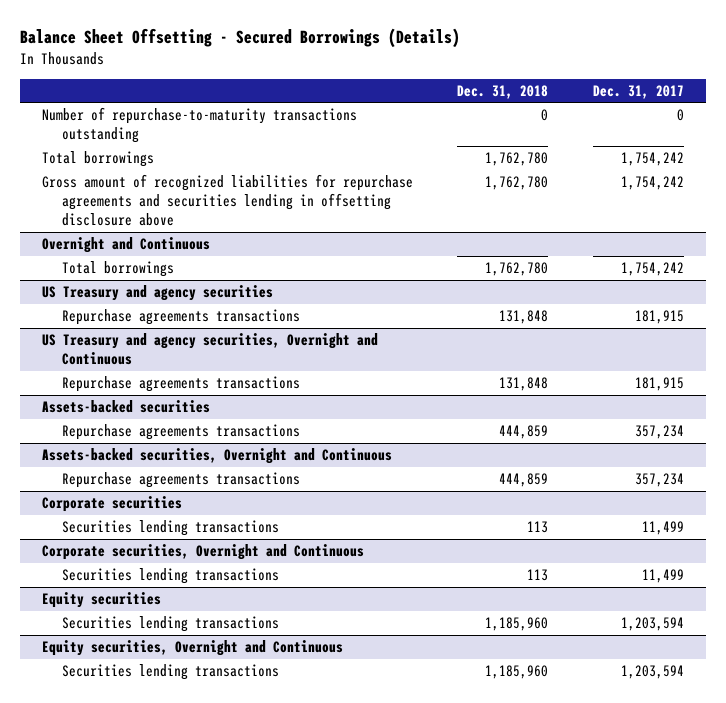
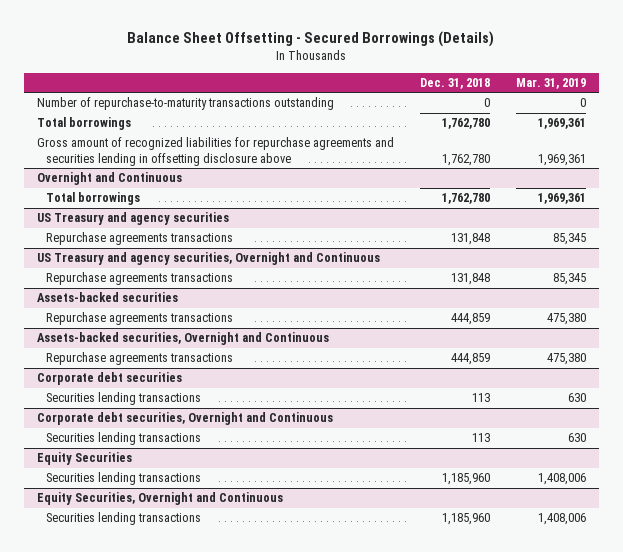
[593,84,685,99] Dec. 31, 2017 -> none
none -> [515,77,586,89] Mar. 31, 2019
[41,496,182,513] Corporate securities -> [36,372,182,386] Corporate debt securities
[41,544,364,561] Corporate securities, Overnight and Continuous -> [36,412,333,426] Corporate debt securities, Overnight and Continuous
[41,592,161,609] Equity securities -> [36,452,132,466] Equity Securities
[41,640,343,657] Equity securities, Overnight and Continuous -> [36,492,283,506] Equity Securities, Overnight and Continuous

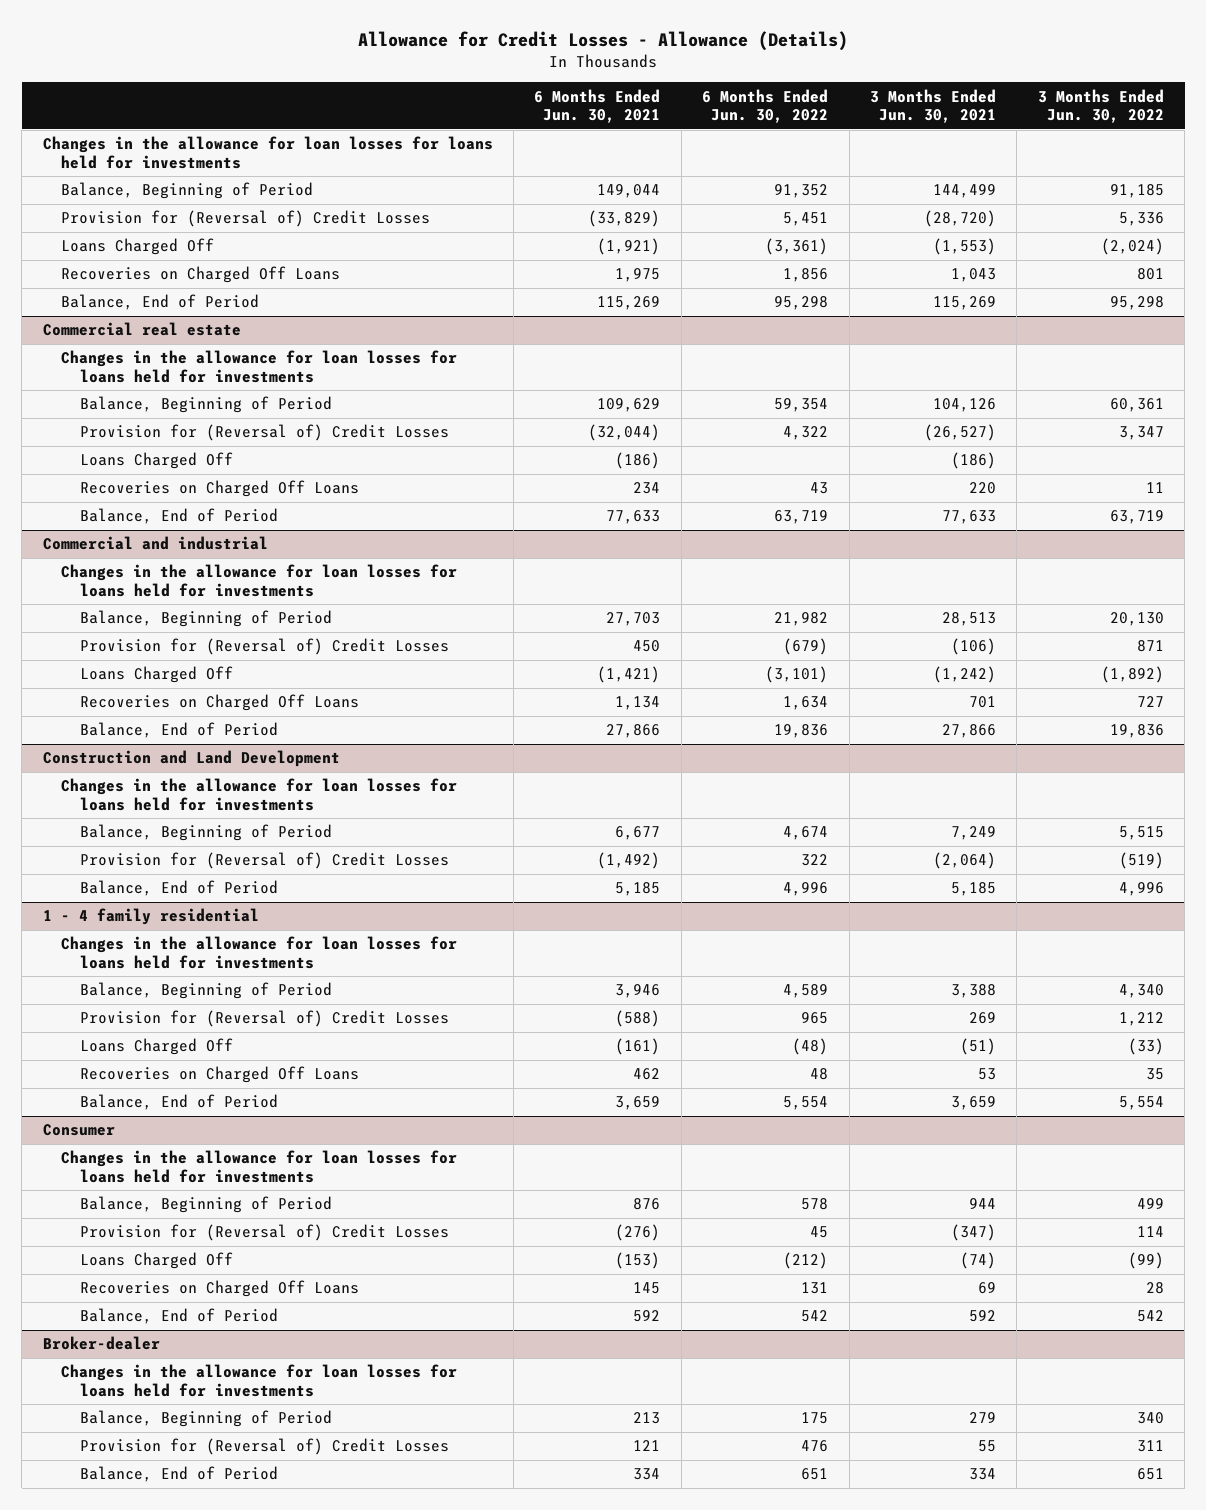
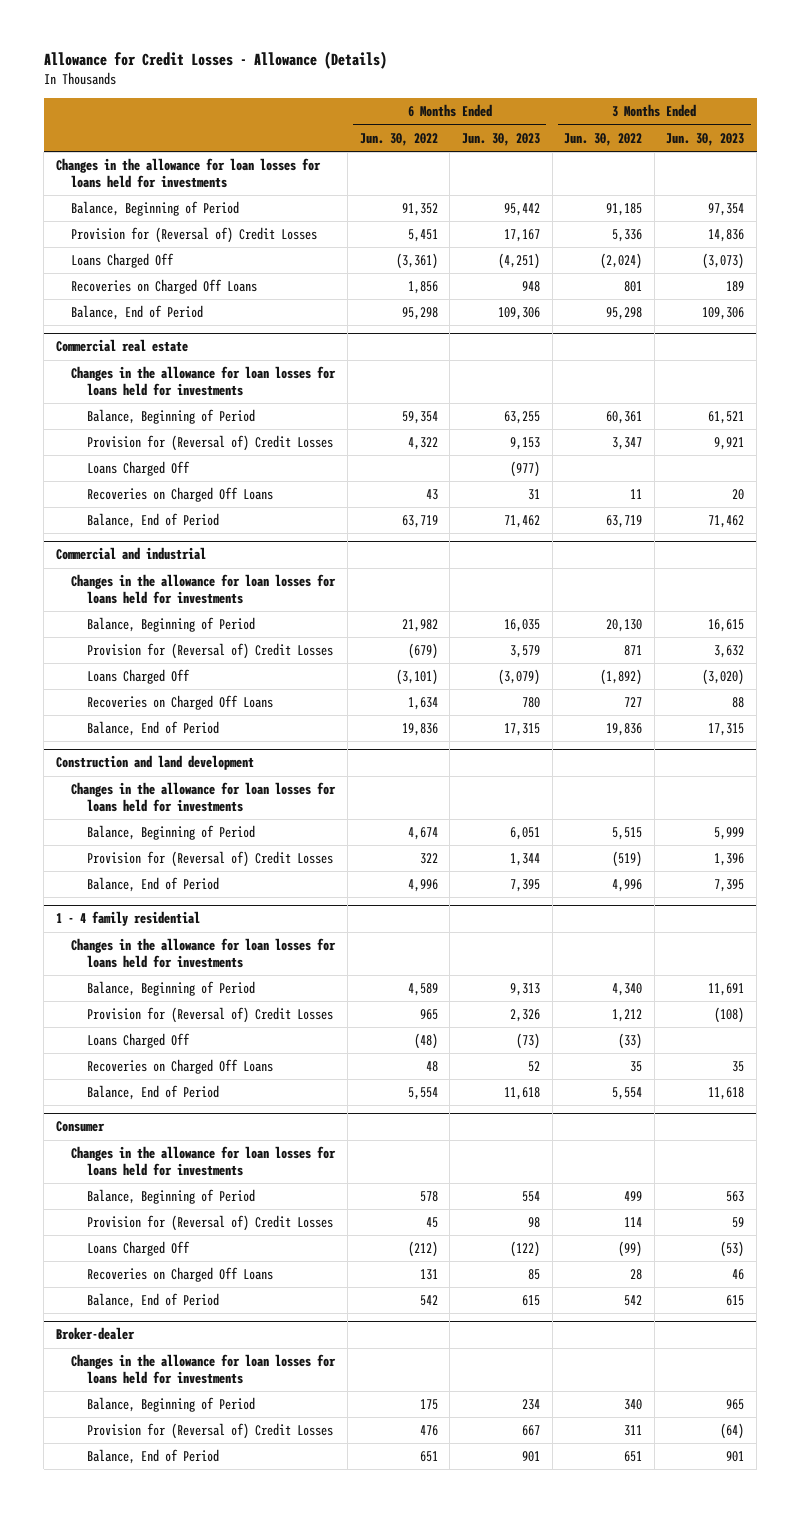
[534,88,661,123] 6 Months Ended Jun. 30, 2021 -> none
[869,88,996,123] 3 Months Ended Jun. 30, 2021 -> none
none -> [461,132,540,146] Jun. 30, 2023
none -> [666,132,745,146] Jun. 30, 2023
[42,750,340,768] Construction and Land Development -> [55,755,254,771] Construction and land development

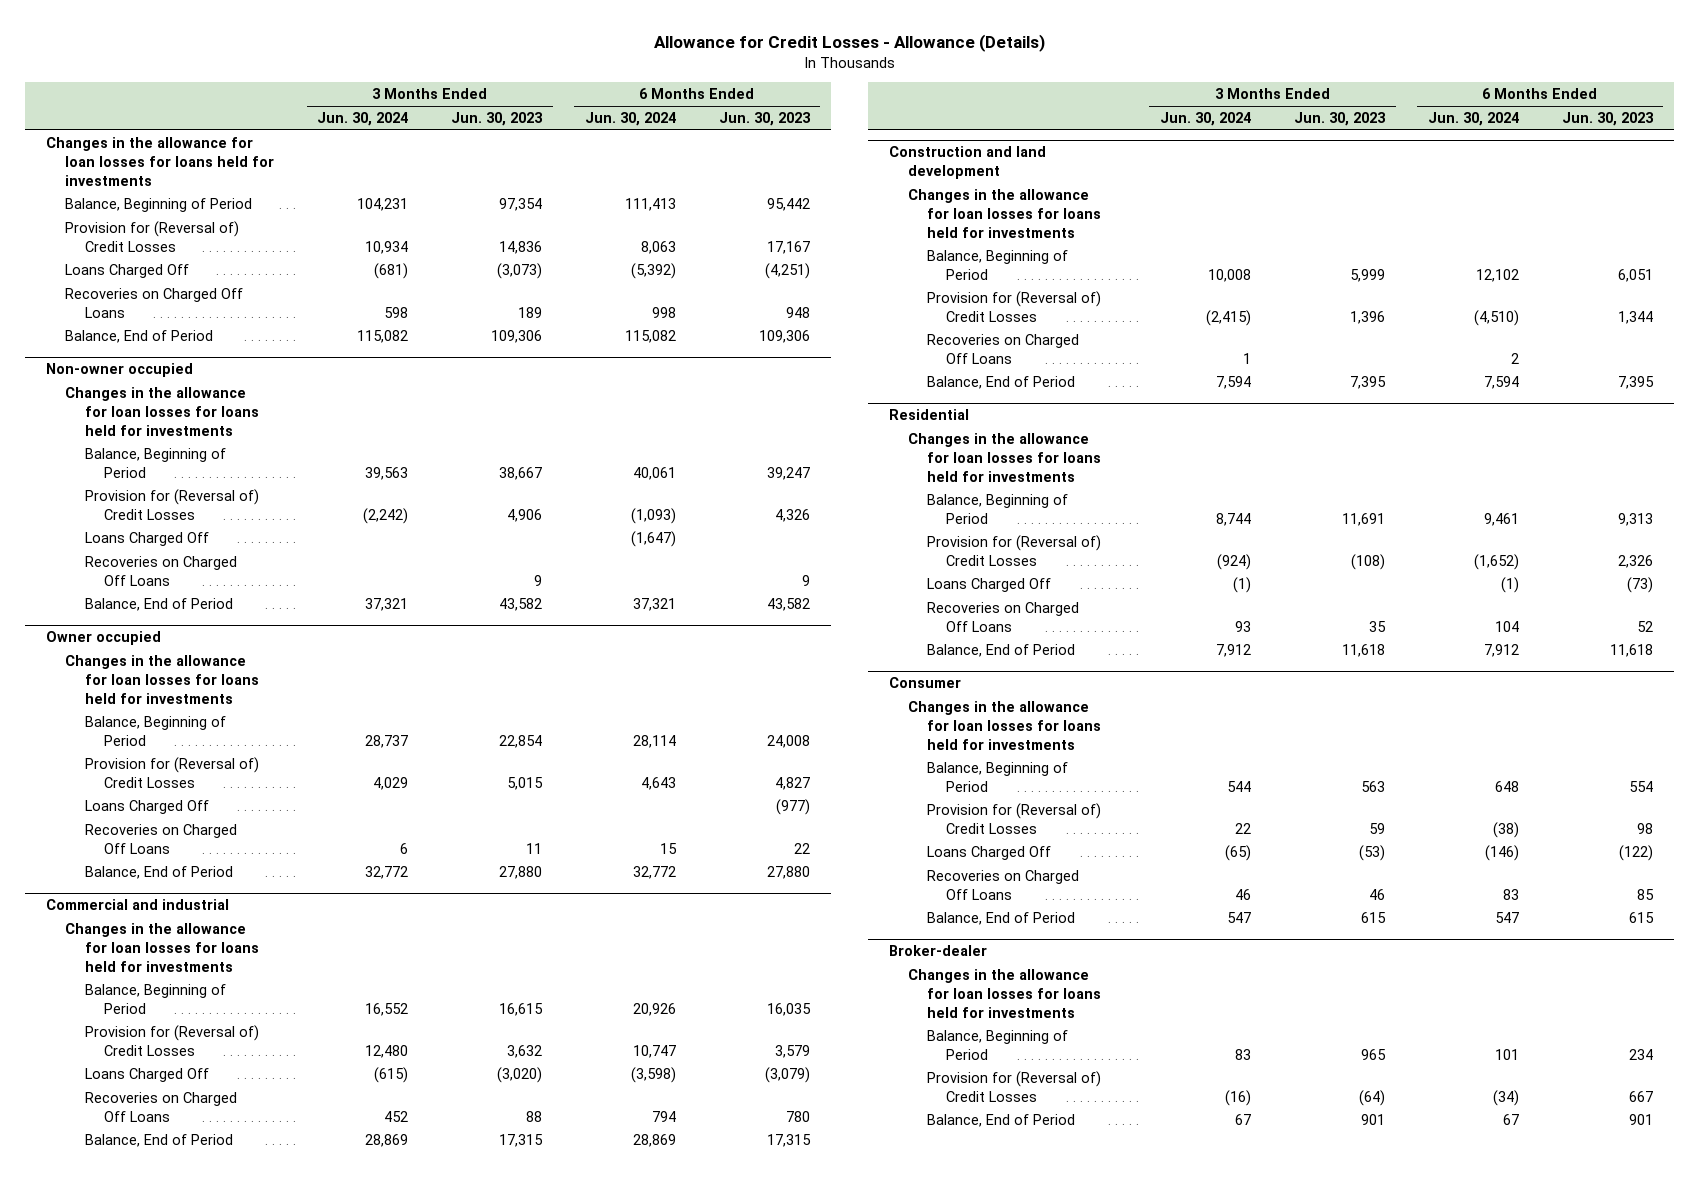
[359,132,438,146] Jun. 30, 2022 -> none
[564,132,643,146] Jun. 30, 2022 -> none
none -> [317,112,409,127] Jun. 30, 2024
none -> [584,112,676,127] Jun. 30, 2024
[55,339,188,353] Commercial real estate -> none
none -> [46,363,194,378] Non-owner occupied
[503,411,540,425] 63,255 -> [766,466,810,480] 39,247
[708,411,745,425] 61,521 -> [499,466,543,480] 38,667
[509,437,540,451] 9,153 -> [774,508,810,522] 4,326
[714,437,745,451] 9,921 -> [507,508,543,522] 4,906
none -> [84,532,209,547] Loans Charged Off
none -> [84,556,237,586] Recoveries on Charged Off Loans
none -> [84,598,233,612] Balance, End of Period
none -> [46,631,162,646] Owner occupied
none -> [65,655,259,704] Changes in the allowance for loan losses for loans held for investments
none -> [84,716,226,746] Balance, Beginning of Period
none -> [84,757,259,788] Provision for (Reversal of) Credit Losses
[527,489,540,501] 31 -> [793,842,810,854] 22
[732,489,745,501] 20 -> [526,842,543,854] 11
[503,515,540,529] 71,462 -> [766,866,810,880] 27,880
[708,515,745,529] 71,462 -> [499,866,543,880] 27,880
none -> [927,334,1080,364] Recoveries on Charged Off Loans
[55,911,200,927] 1 - 4 family residential -> [889,409,970,421] Residential

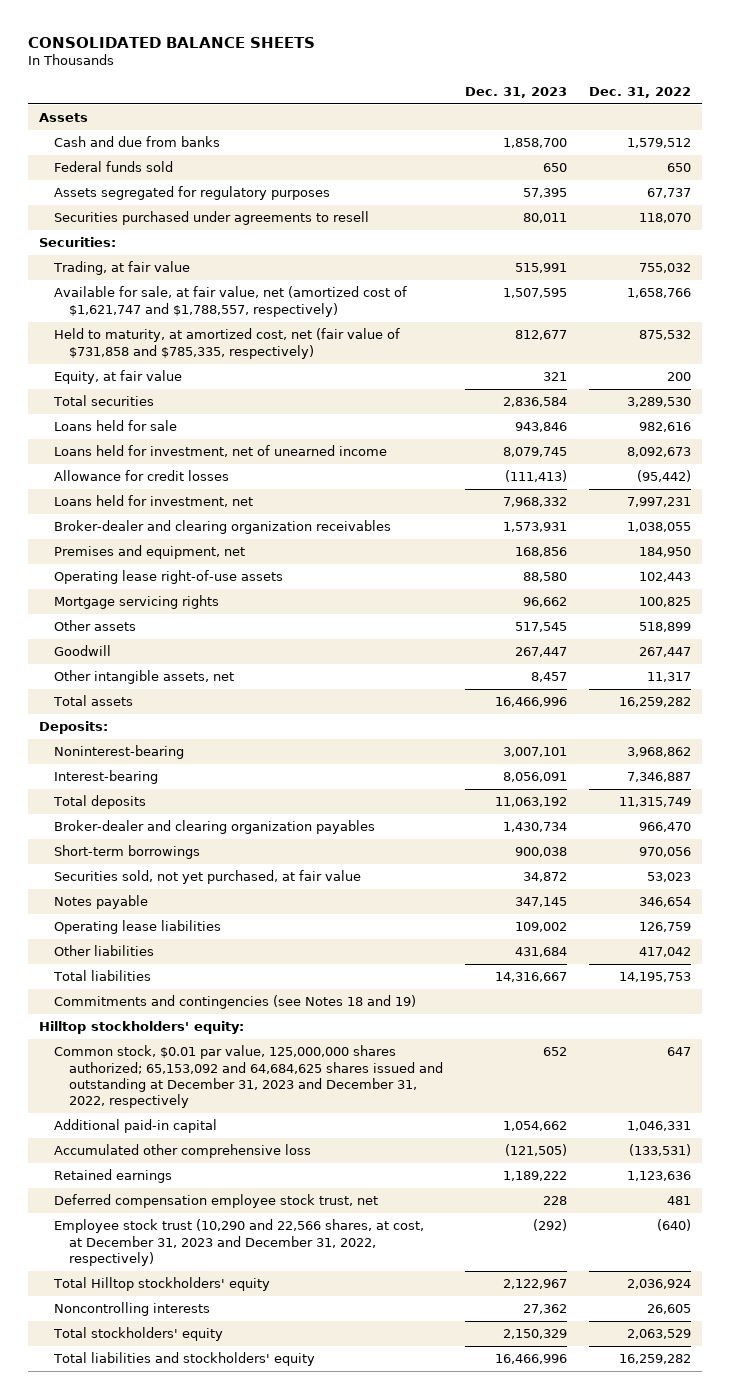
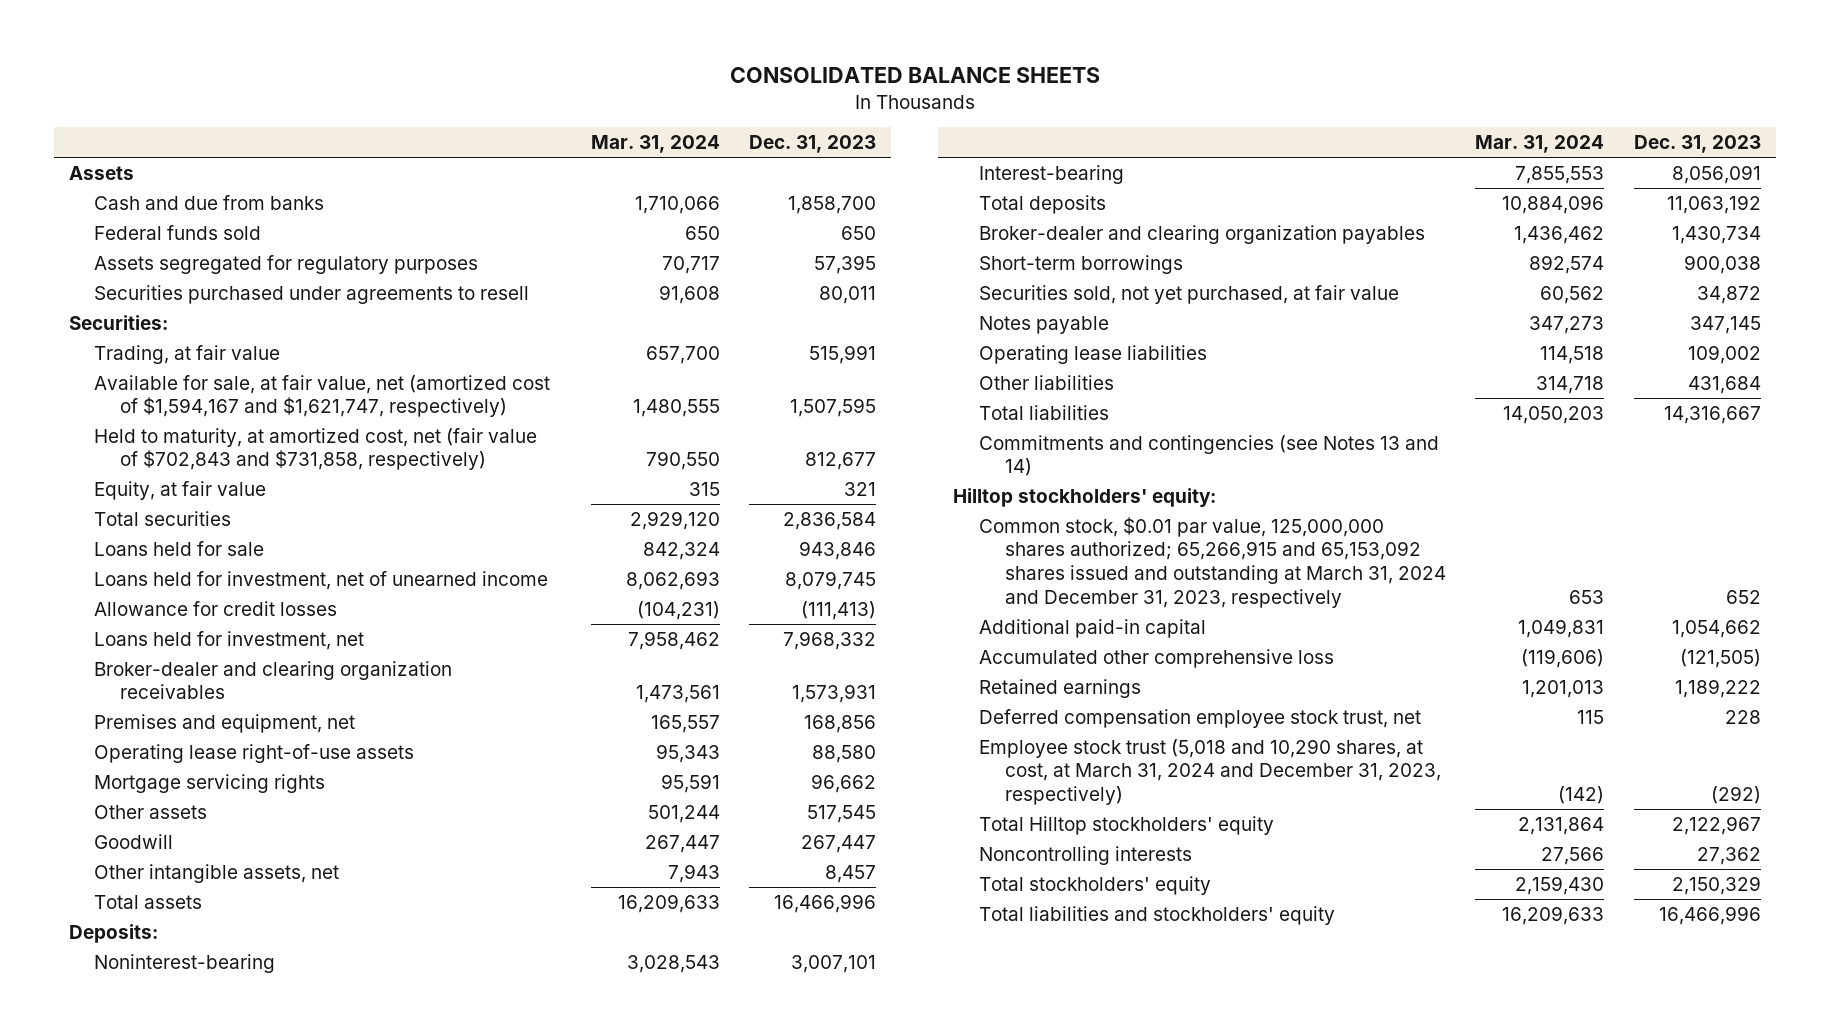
[589,86,692,98] Dec. 31, 2022 -> none
none -> [590,135,720,154] Mar. 31, 2024
[53,286,407,317] Available for sale, at fair value, net (amortized cost of $1,621,747 and $1,788,557, respectively) -> [94,374,551,418] Available for sale, at fair value, net (amortized cost of $1,594,167 and $1,621,747, respectively)
[53,328,400,359] Held to maturity, at amortized cost, net (fair value of $731,858 and $785,335, respectively) -> [94,427,538,471] Held to maturity, at amortized cost, net (fair value of $702,843 and $731,858, respectively)
[53,995,416,1010] Commitments and contingencies (see Notes 18 and 19) -> [978,434,1439,477] Commitments and contingencies (see Notes 13 and 14)
[53,1045,443,1109] Common stock, $0.01 par value, 125,000,000 shares authorized; 65,153,092 and 64,684,625 shares issued and outstanding at December 31, 2023 and December 31, 2022, respectively -> [978,516,1446,608] Common stock, $0.01 par value, 125,000,000 shares authorized; 65,266,915 and 65,153,092 shares issued and outstanding at March 31, 2024 and December 31, 2023, respectively
[53,1219,424,1266] Employee stock trust (10,290 and 22,566 shares, at cost, at December 31, 2023 and December 31, 2022, respectively) -> [978,738,1441,806] Employee stock trust (5,018 and 10,290 shares, at cost, at March 31, 2024 and December 31, 2023, respectively)

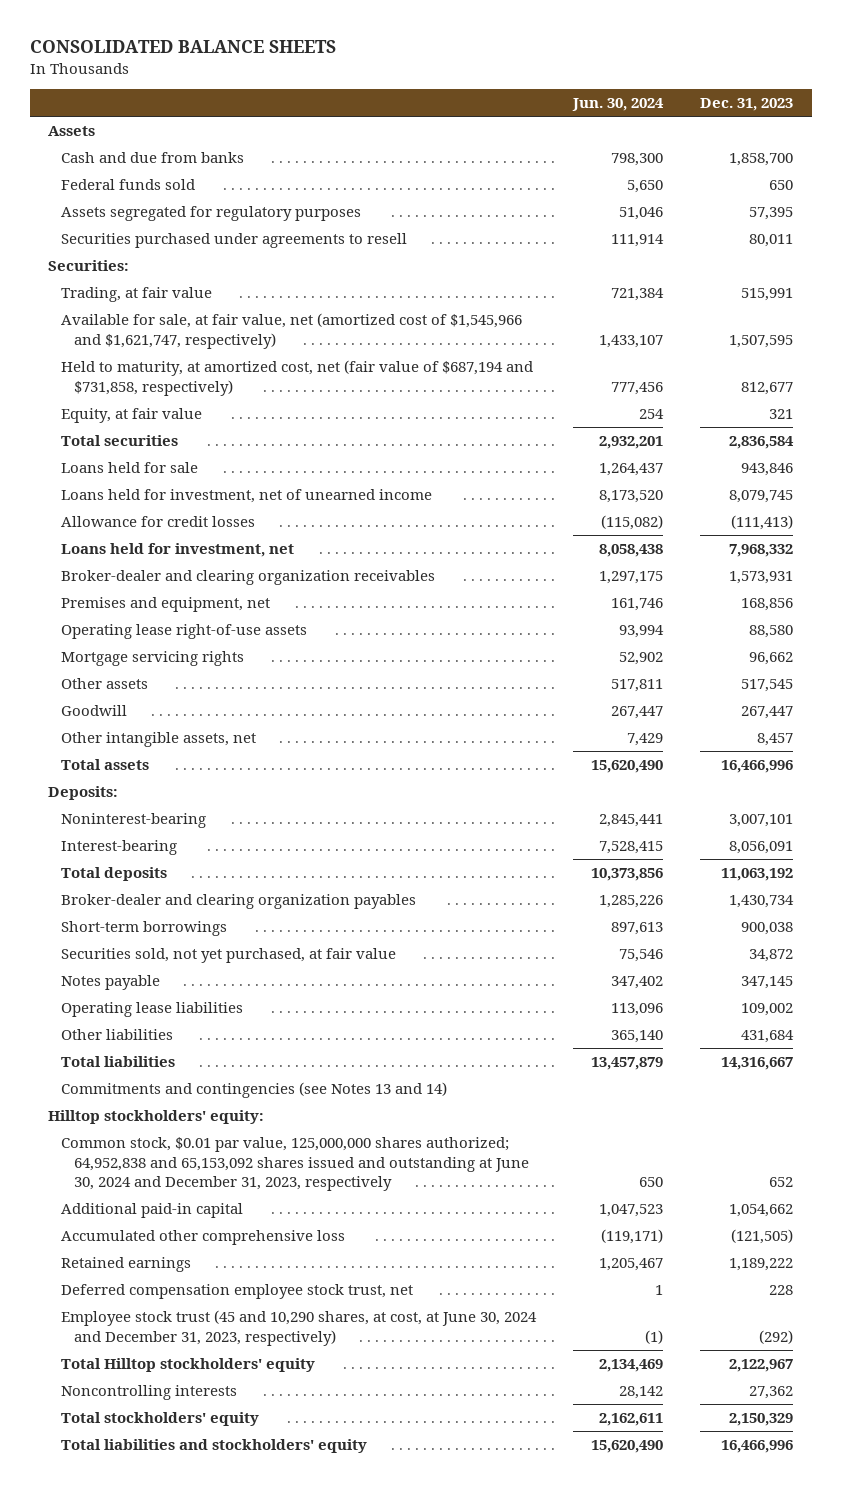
[590,135,720,154] Mar. 31, 2024 -> none
none -> [572,98,665,112] Jun. 30, 2024
[94,374,551,418] Available for sale, at fair value, net (amortized cost of $1,594,167 and $1,621,747, respectively) -> [61,313,523,349] Available for sale, at fair value, net (amortized cost of $1,545,966 and $1,621,747, respectively)
[94,427,538,471] Held to maturity, at amortized cost, net (fair value of $702,843 and $731,858, respectively) -> [61,360,534,396] Held to maturity, at amortized cost, net (fair value of $687,194 and $731,858, respectively)
[978,516,1446,608] Common stock, $0.01 par value, 125,000,000 shares authorized; 65,266,915 and 65,153,092 shares issued and outstanding at March 31, 2024 and December 31, 2023, respectively -> [61,1137,529,1191] Common stock, $0.01 par value, 125,000,000 shares authorized; 64,952,838 and 65,153,092 shares issued and outstanding at June 30, 2024 and December 31, 2023, respectively
[978,738,1441,806] Employee stock trust (5,018 and 10,290 shares, at cost, at March 31, 2024 and December 31, 2023, respectively) -> [61,1310,538,1346] Employee stock trust (45 and 10,290 shares, at cost, at June 30, 2024 and December 31, 2023, respectively)

